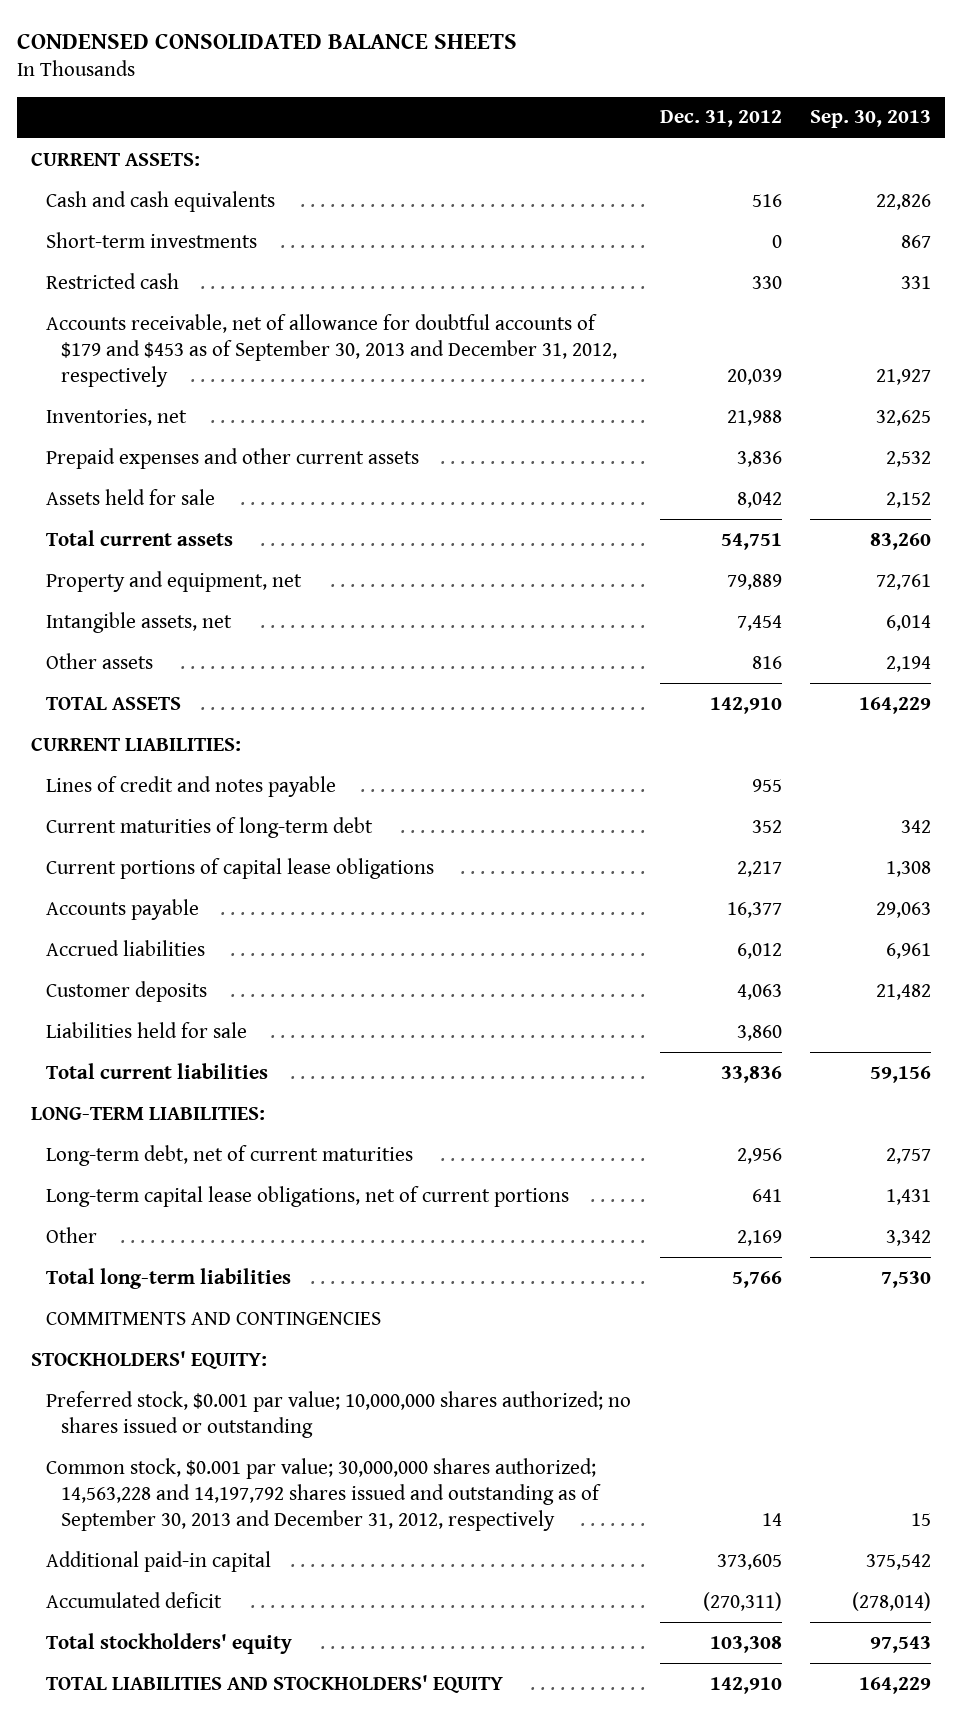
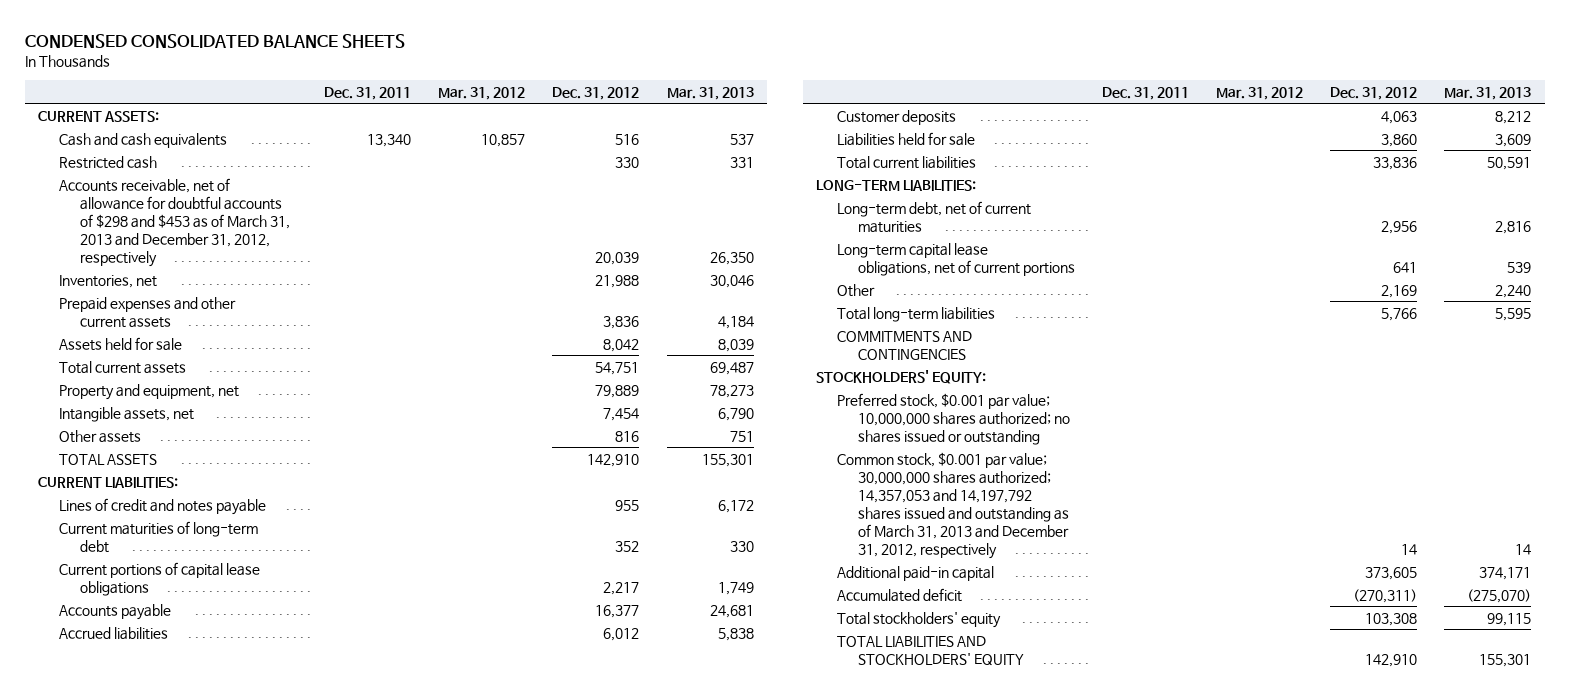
[810,110,932,129] Sep. 30, 2013 -> none
none -> [324,86,412,100] Dec. 31, 2011
none -> [438,86,526,100] Mar. 31, 2012
none -> [666,86,754,100] Mar. 31, 2013
[46,231,258,248] Short-term investments -> none
[46,313,618,387] Accounts receivable, net of allowance for doubtful accounts of $179 and $453 as of September 30, 2013 and December 31, 2012, respectively -> [59,177,291,267] Accounts receivable, net of allowance for doubtful accounts of $298 and $453 as of March 31, 2013 and December 31, 2012, respectively
[46,1457,602,1531] Common stock, $0.001 par value; 30,000,000 shares authorized; 14,563,228 and 14,197,792 shares issued and outstanding as of September 30, 2013 and December 31, 2012, respectively -> [837,451,1070,559] Common stock, $0.001 par value; 30,000,000 shares authorized; 14,357,053 and 14,197,792 shares issued and outstanding as of March 31, 2013 and December 31, 2012, respectively

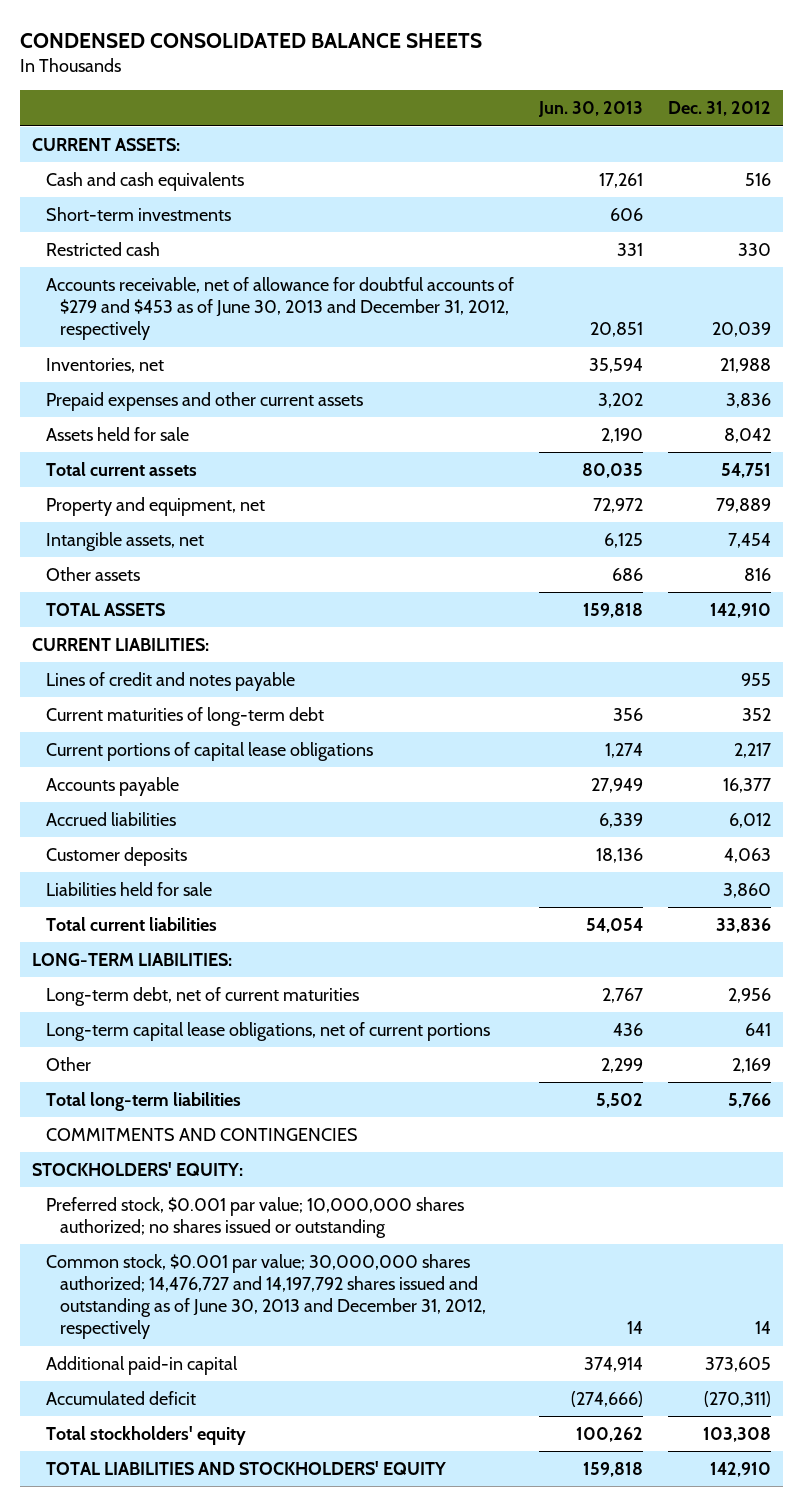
[324,86,412,100] Dec. 31, 2011 -> none
[438,86,526,100] Mar. 31, 2012 -> none
[666,86,754,100] Mar. 31, 2013 -> none
none -> [537,101,643,118] Jun. 30, 2013
none -> [45,207,231,222] Short-term investments
[59,177,291,267] Accounts receivable, net of allowance for doubtful accounts of $298 and $453 as of March 31, 2013 and December 31, 2012, respectively -> [45,277,514,341] Accounts receivable, net of allowance for doubtful accounts of $279 and $453 as of June 30, 2013 and December 31, 2012, respectively
[837,451,1070,559] Common stock, $0.001 par value; 30,000,000 shares authorized; 14,357,053 and 14,197,792 shares issued and outstanding as of March 31, 2013 and December 31, 2012, respectively -> [45,1254,486,1340] Common stock, $0.001 par value; 30,000,000 shares authorized; 14,476,727 and 14,197,792 shares issued and outstanding as of June 30, 2013 and December 31, 2012, respectively

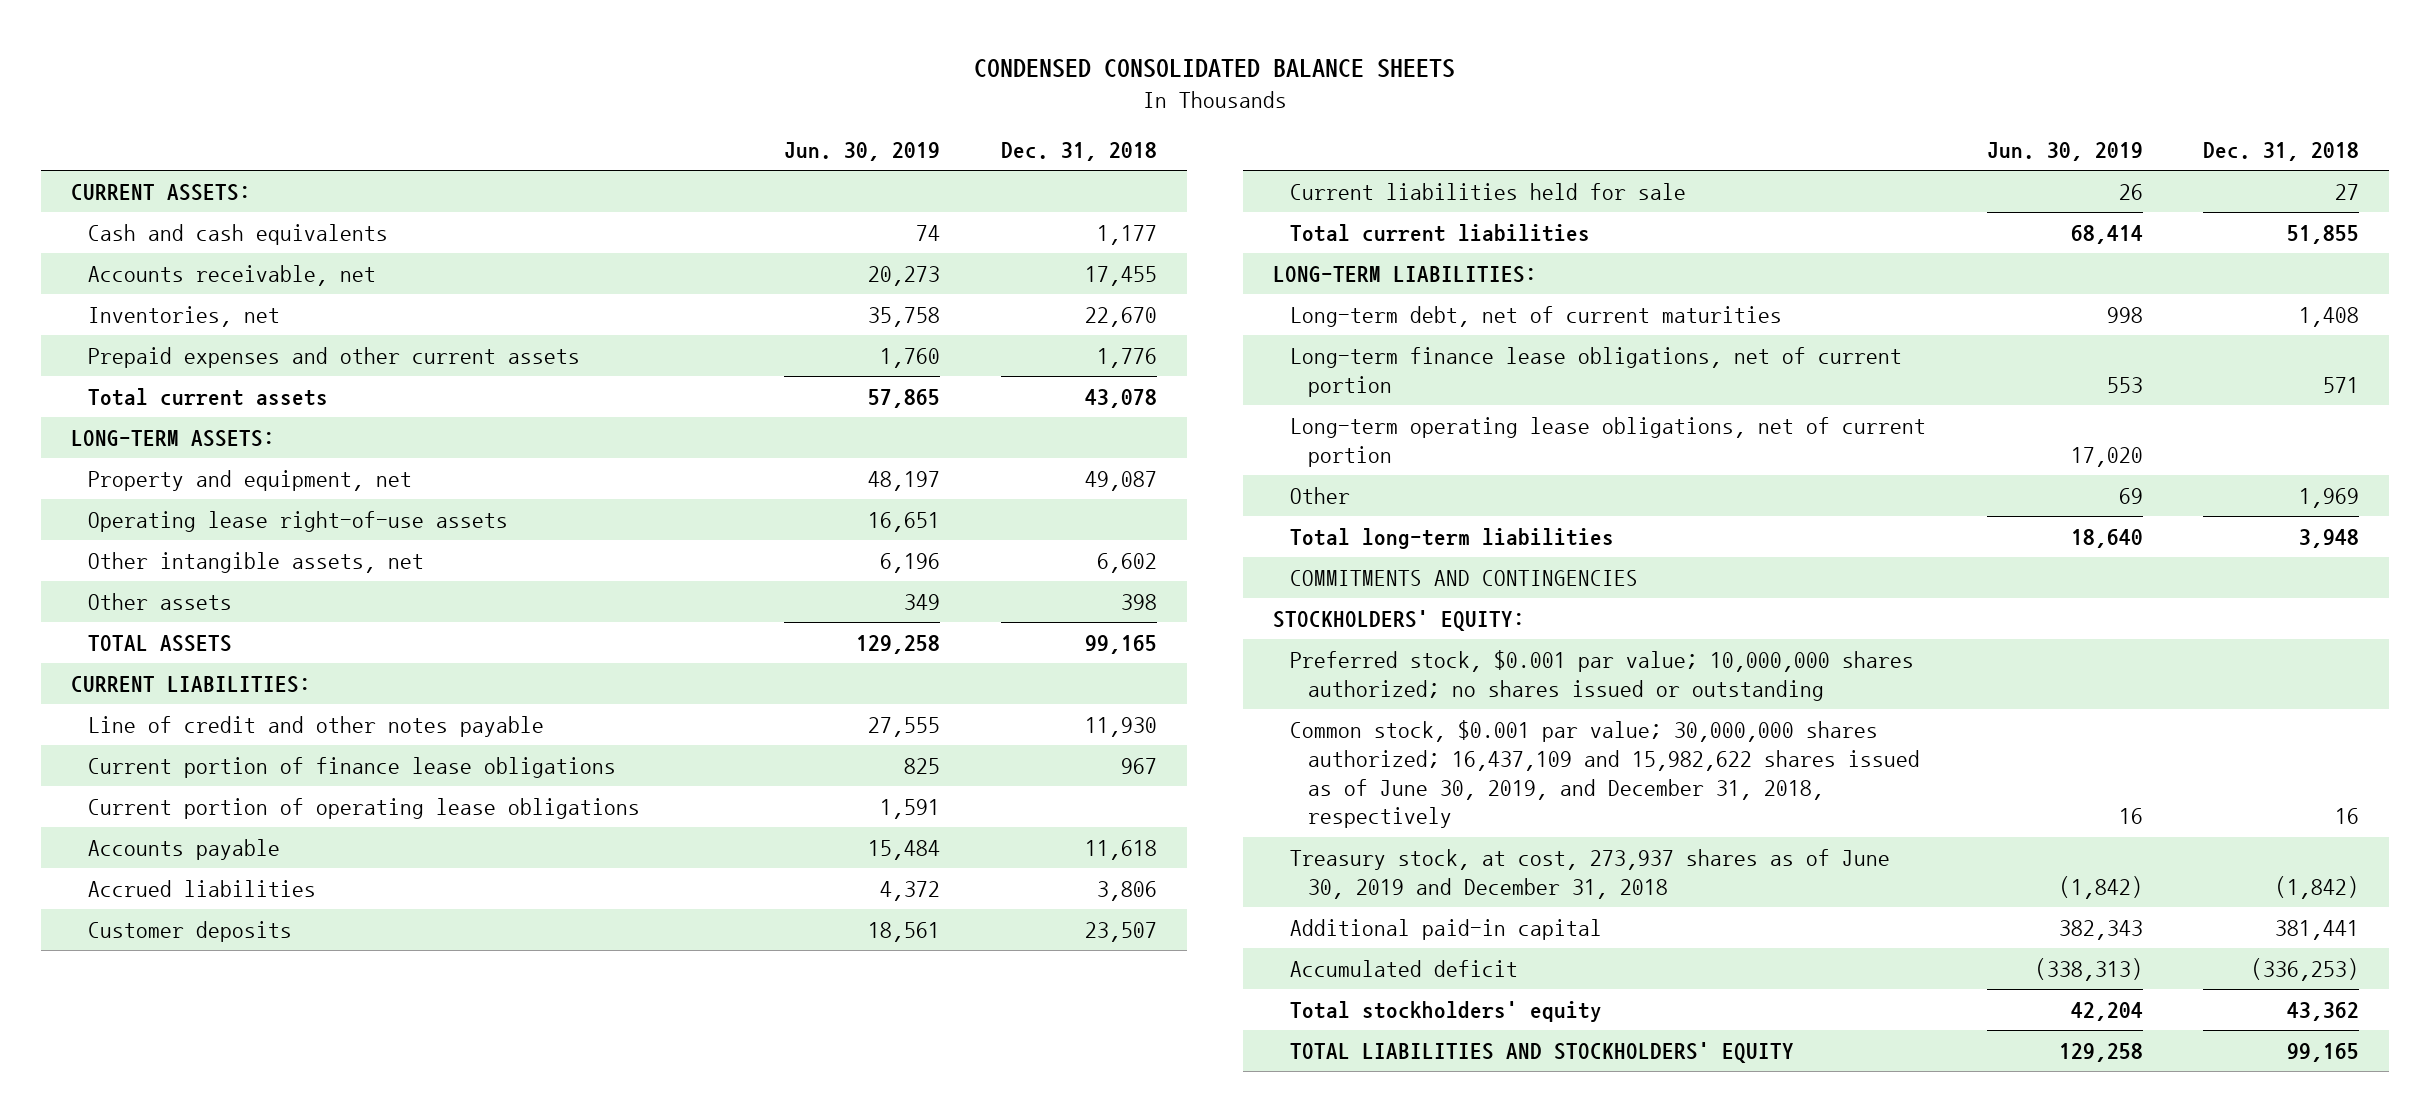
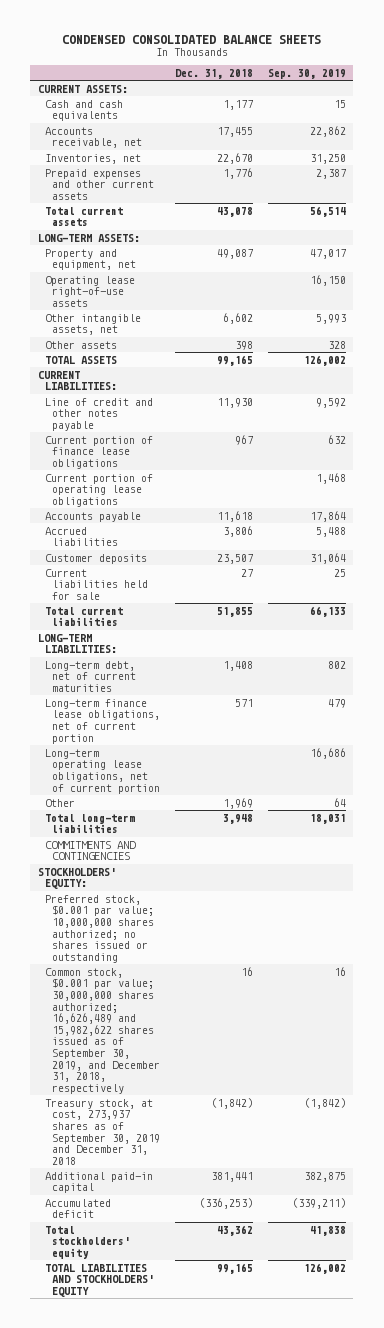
[784,142,941,162] Jun. 30, 2019 -> none
none -> [267,69,346,80] Sep. 30, 2019
[1290,719,1920,829] Common stock, $0.001 par value; 30,000,000 shares authorized; 16,437,109 and 15,982,622 shares issued as of June 30, 2019, and December 31, 2018, respectively -> [44,967,160,1094] Common stock, $0.001 par value; 30,000,000 shares authorized; 16,626,489 and 15,982,622 shares issued as of September 30, 2019, and December 31, 2018, respectively
[1290,848,1891,899] Treasury stock, at cost, 273,937 shares as of June 30, 2019 and December 31, 2018 -> [44,1098,160,1165] Treasury stock, at cost, 273,937 shares as of September 30, 2019 and December 31, 2018

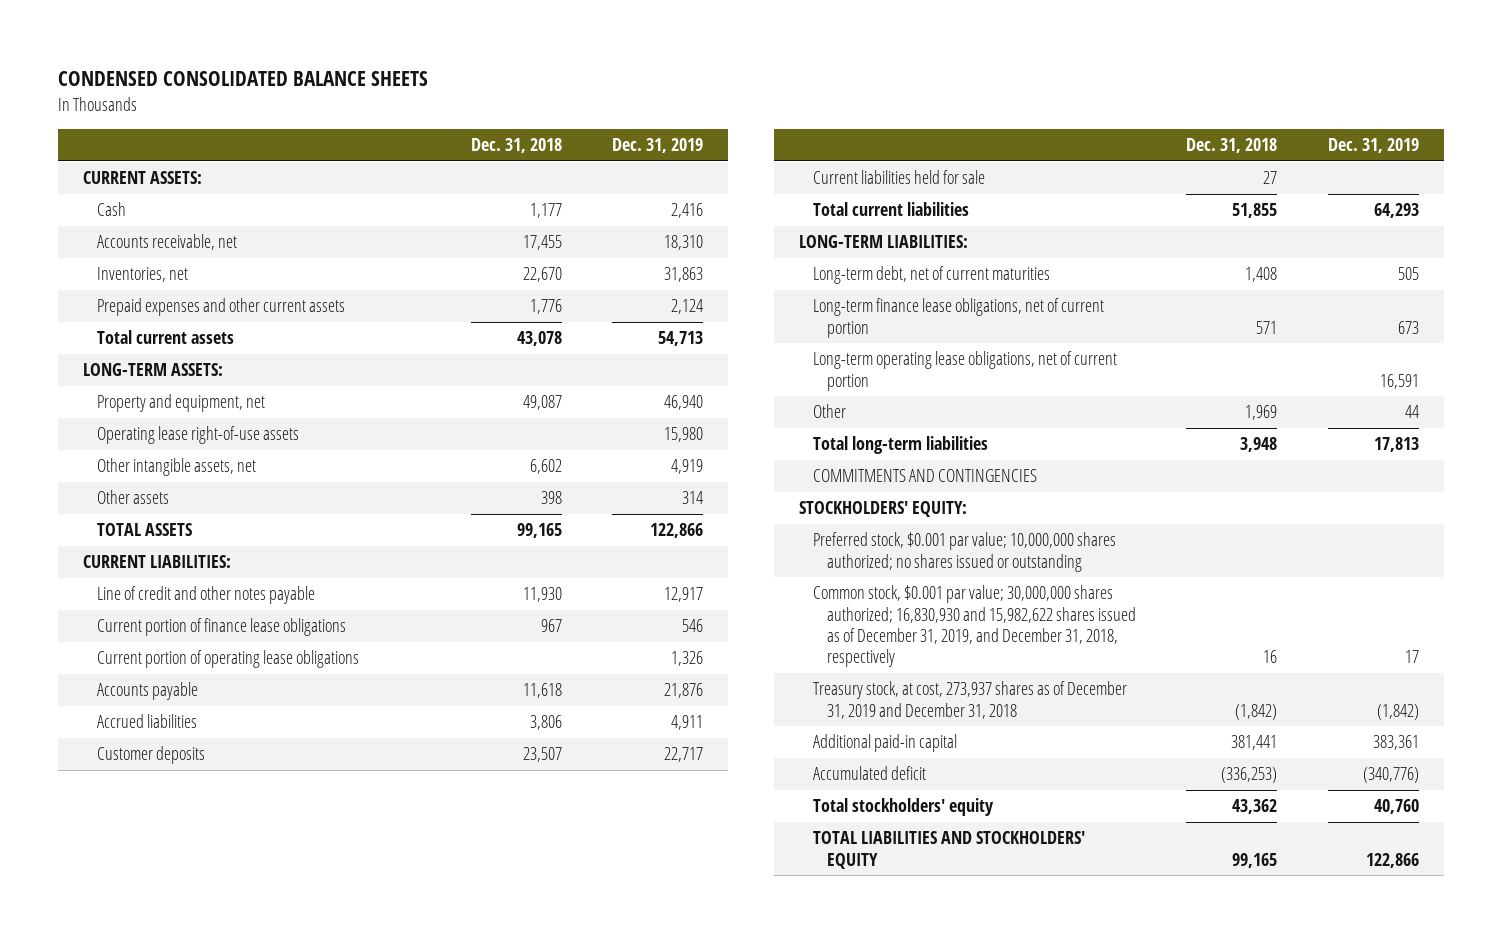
[267,69,346,80] Sep. 30, 2019 -> none
none -> [612,138,704,154] Dec. 31, 2019
[44,99,123,122] Cash and cash equivalents -> [97,202,127,217] Cash
[44,967,160,1094] Common stock, $0.001 par value; 30,000,000 shares authorized; 16,626,489 and 15,982,622 shares issued as of September 30, 2019, and December 31, 2018, respectively -> [812,585,1136,668] Common stock, $0.001 par value; 30,000,000 shares authorized; 16,830,930 and 15,982,622 shares issued as of December 31, 2019, and December 31, 2018, respectively
[44,1098,160,1165] Treasury stock, at cost, 273,937 shares as of September 30, 2019 and December 31, 2018 -> [812,681,1127,719] Treasury stock, at cost, 273,937 shares as of December 31, 2019 and December 31, 2018

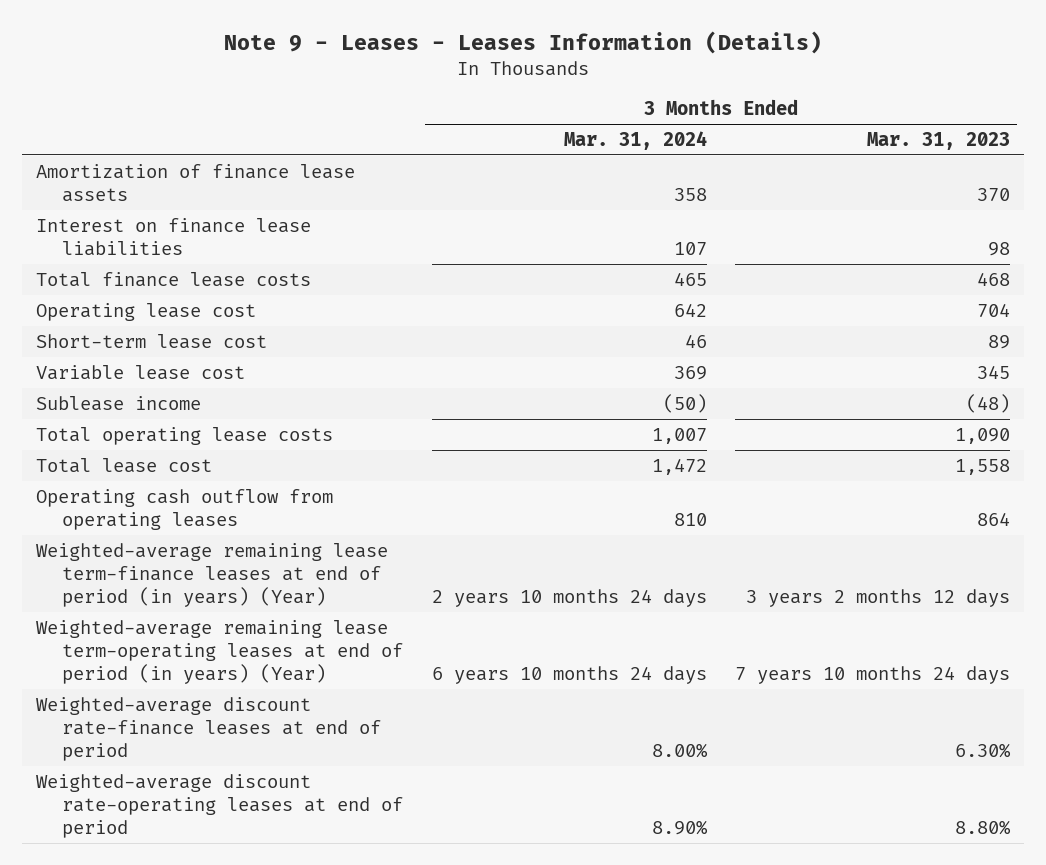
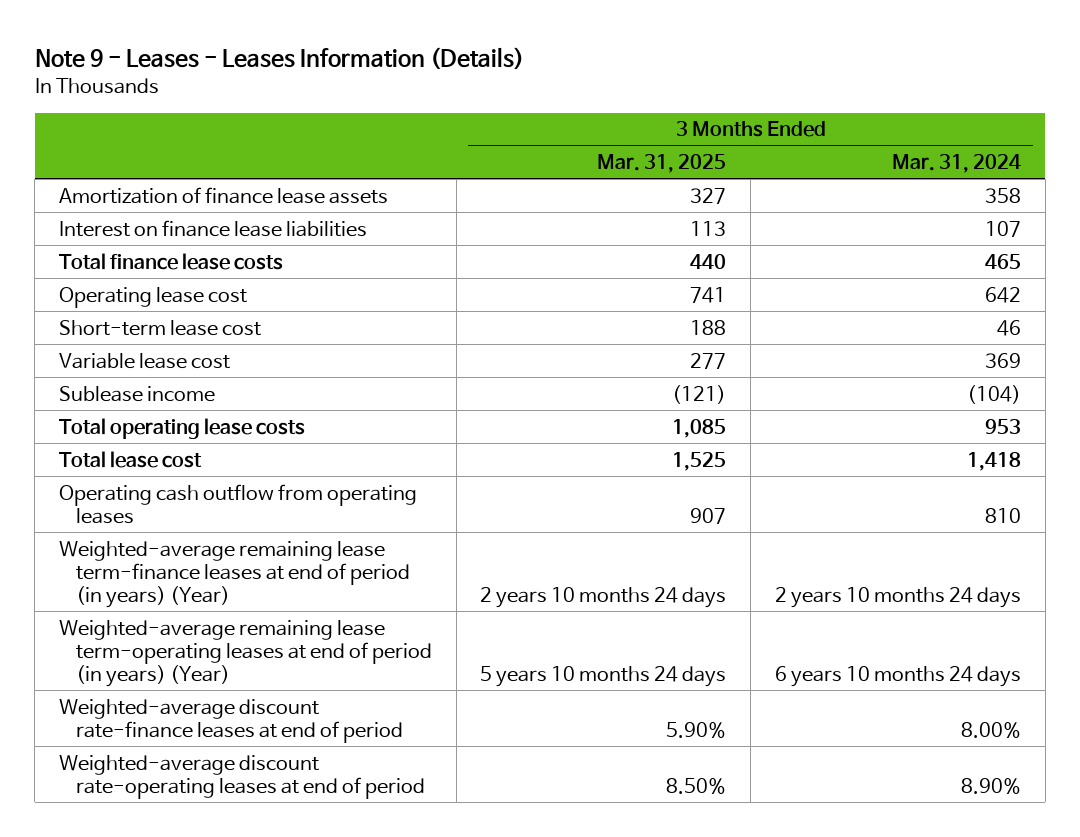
[866,131,1010,150] Mar. 31, 2023 -> none
none -> [597,154,727,174] Mar. 31, 2025
[662,393,707,413] (50) -> [966,384,1021,404] (104)
[651,427,707,444] 1,007 -> [984,418,1021,434] 953
[651,457,707,475] 1,472 -> [966,451,1021,471] 1,418

